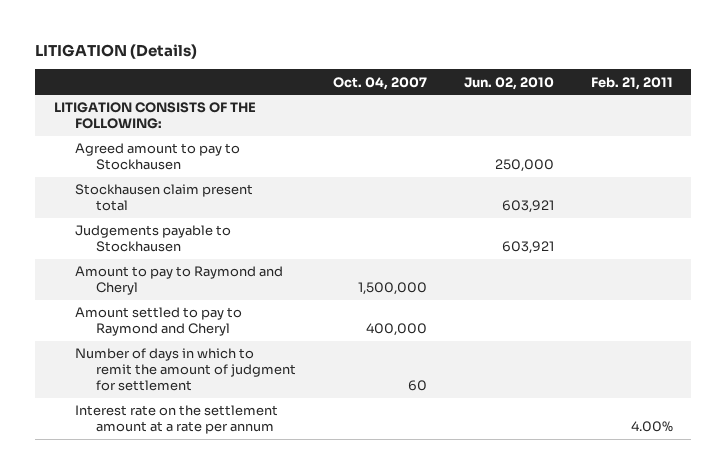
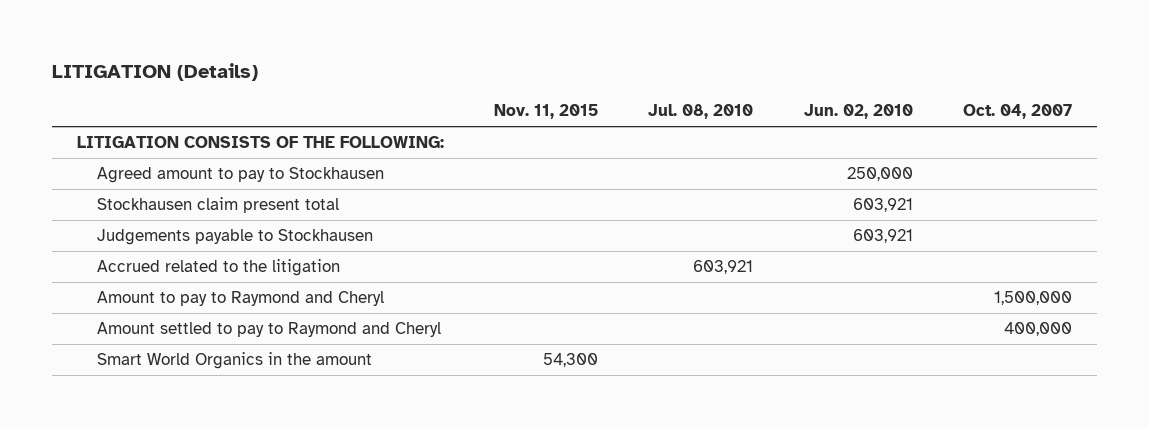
[591,76,674,90] Feb. 21, 2011 -> none
none -> [494,104,599,120] Nov. 11, 2015
none -> [648,104,754,120] Jul. 08, 2010
none -> [97,259,341,277] Accrued related to the litigation
[75,348,297,391] Number of days in which to remit the amount of judgment for settlement -> none
[75,405,279,435] Interest rate on the settlement amount at a rate per annum -> none
none -> [97,352,373,370] Smart World Organics in the amount

